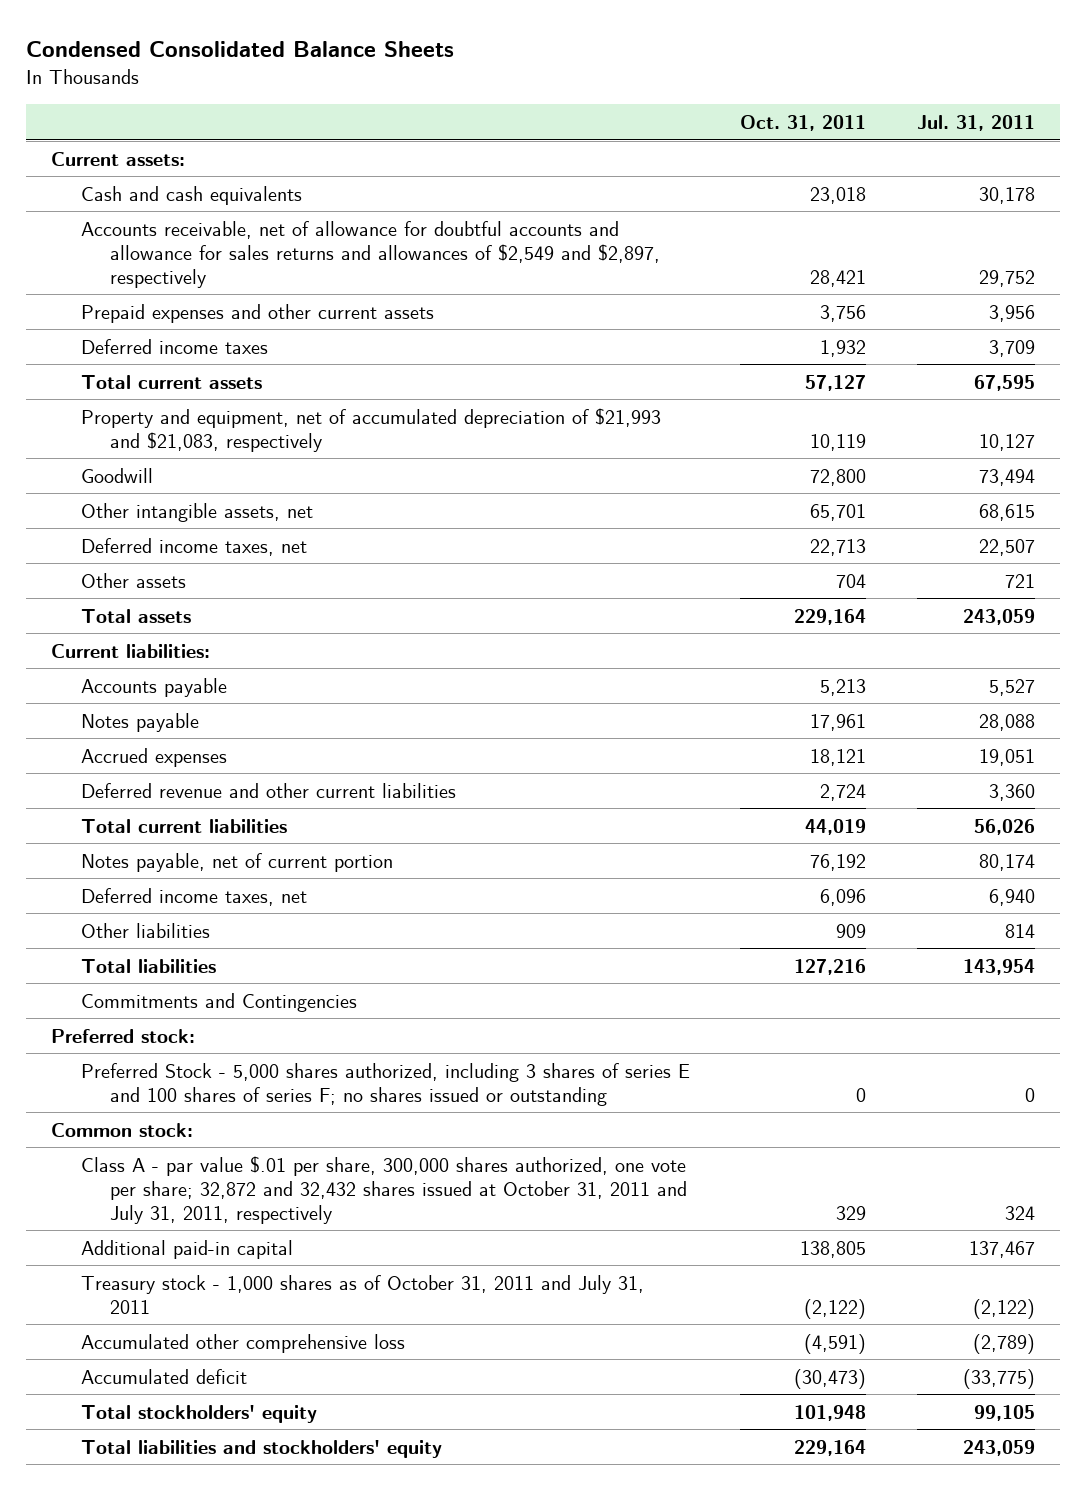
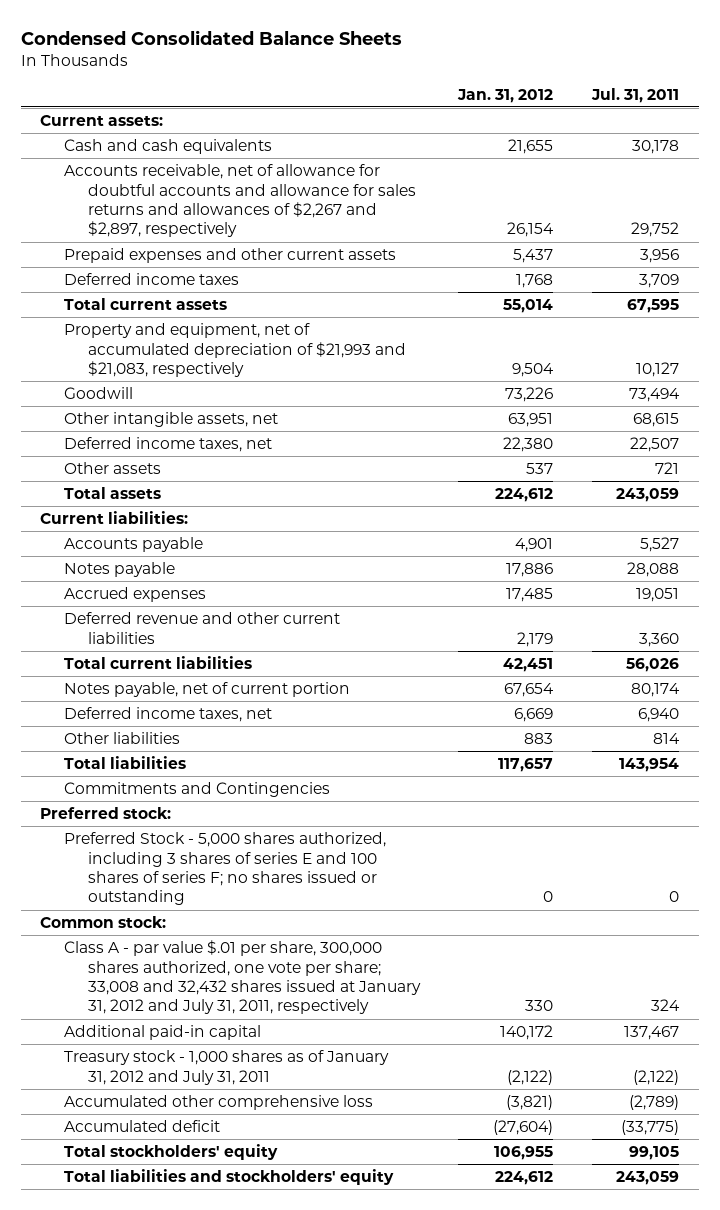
[740,115,867,132] Oct. 31, 2011 -> none
none -> [457,88,554,103] Jan. 31, 2012
[80,220,661,288] Accounts receivable, net of allowance for doubtful accounts and allowance for sales returns and allowances of $2,549 and $2,897, respectively -> [64,164,416,238] Accounts receivable, net of allowance for doubtful accounts and allowance for sales returns and allowances of $2,267 and $2,897, respectively
[80,1155,688,1224] Class A - par value $.01 per share, 300,000 shares authorized, one vote per share; 32,872 and 32,432 shares issued at October 31, 2011 and July 31, 2011, respectively -> [64,940,421,1015] Class A - par value $.01 per share, 300,000 shares authorized, one vote per share; 33,008 and 32,432 shares issued at January 31, 2012 and July 31, 2011, respectively
[80,1274,644,1314] Treasury stock - 1,000 shares as of October 31, 2011 and July 31, 2011 -> [64,1050,390,1085] Treasury stock - 1,000 shares as of January 31, 2012 and July 31, 2011

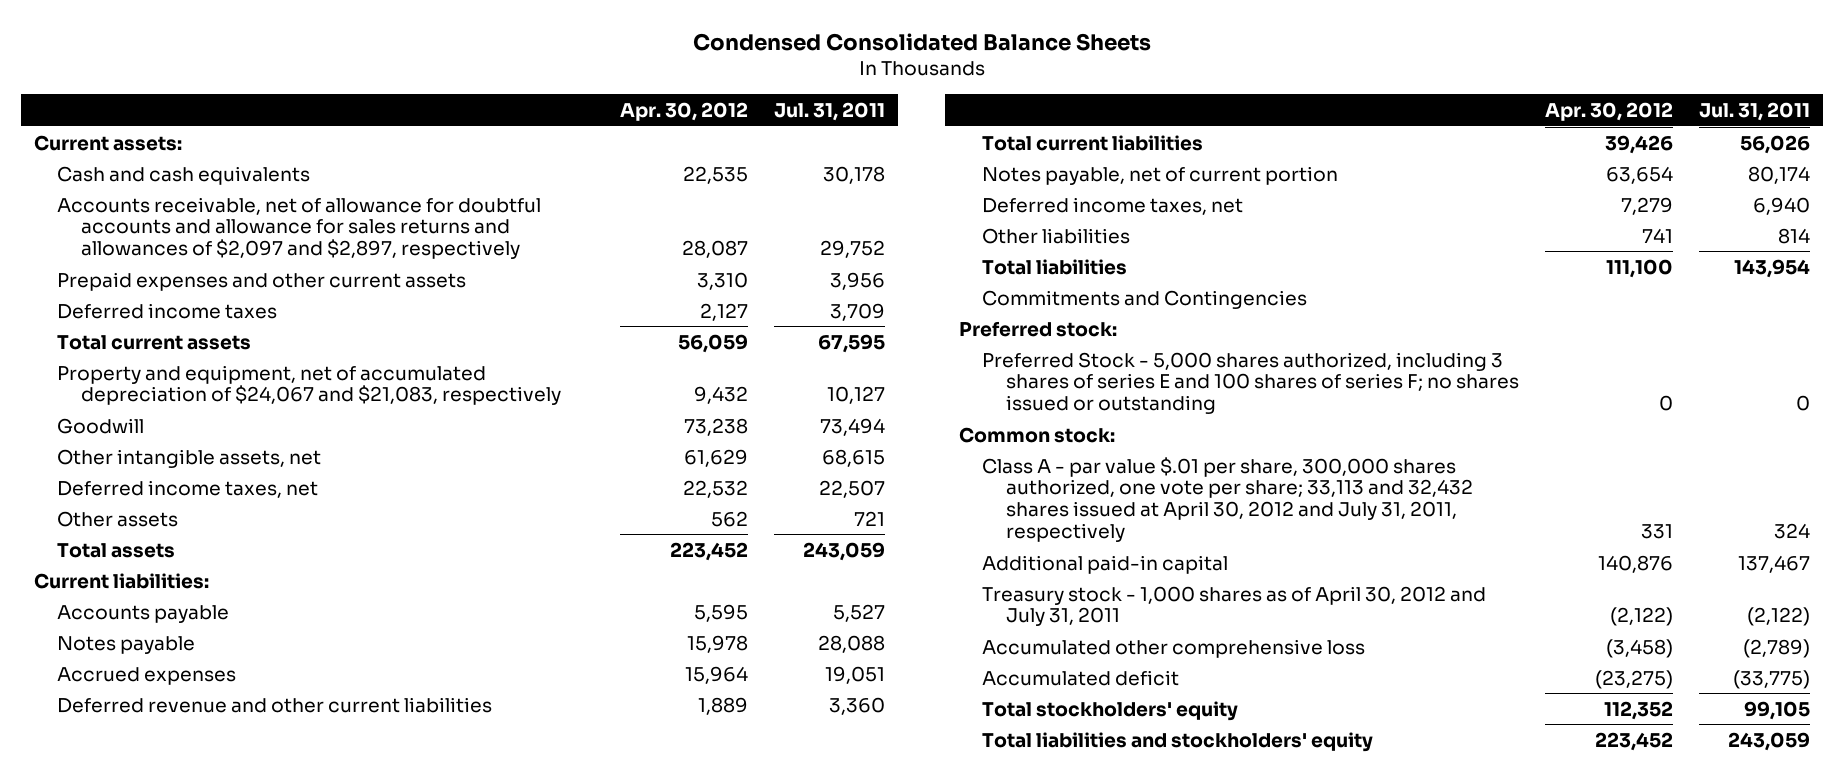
[457,88,554,103] Jan. 31, 2012 -> none
none -> [619,101,748,121] Apr. 30, 2012
[64,164,416,238] Accounts receivable, net of allowance for doubtful accounts and allowance for sales returns and allowances of $2,267 and $2,897, respectively -> [57,196,542,260] Accounts receivable, net of allowance for doubtful accounts and allowance for sales returns and allowances of $2,097 and $2,897, respectively
[64,323,406,378] Property and equipment, net of accumulated depreciation of $21,993 and $21,083, respectively -> [57,364,561,406] Property and equipment, net of accumulated depreciation of $24,067 and $21,083, respectively
[64,940,421,1015] Class A - par value $.01 per share, 300,000 shares authorized, one vote per share; 33,008 and 32,432 shares issued at January 31, 2012 and July 31, 2011, respectively -> [982,456,1473,543] Class A - par value $.01 per share, 300,000 shares authorized, one vote per share; 33,113 and 32,432 shares issued at April 30, 2012 and July 31, 2011, respectively
[64,1050,390,1085] Treasury stock - 1,000 shares as of January 31, 2012 and July 31, 2011 -> [982,585,1487,627] Treasury stock - 1,000 shares as of April 30, 2012 and July 31, 2011

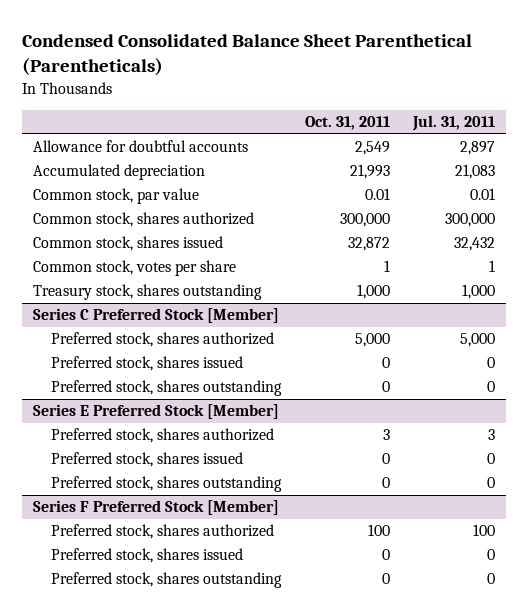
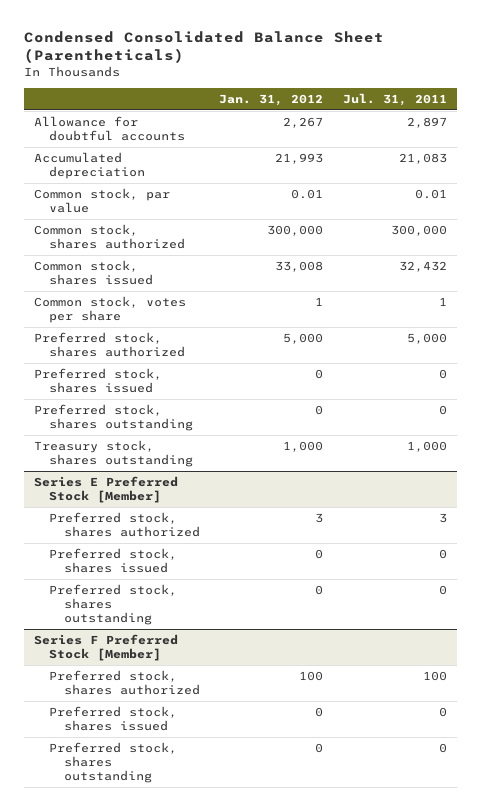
[21,33,472,77] Condensed Consolidated Balance Sheet Parenthetical (Parentheticals) -> [23,31,384,64] Condensed Consolidated Balance Sheet (Parentheticals)
[304,116,390,131] Oct. 31, 2011 -> none
none -> [219,93,324,106] Jan. 31, 2012
[33,308,280,324] Series C Preferred Stock [Member] -> none
[33,284,263,301] Treasury stock, shares outstanding -> [33,440,193,467] Treasury stock, shares outstanding

